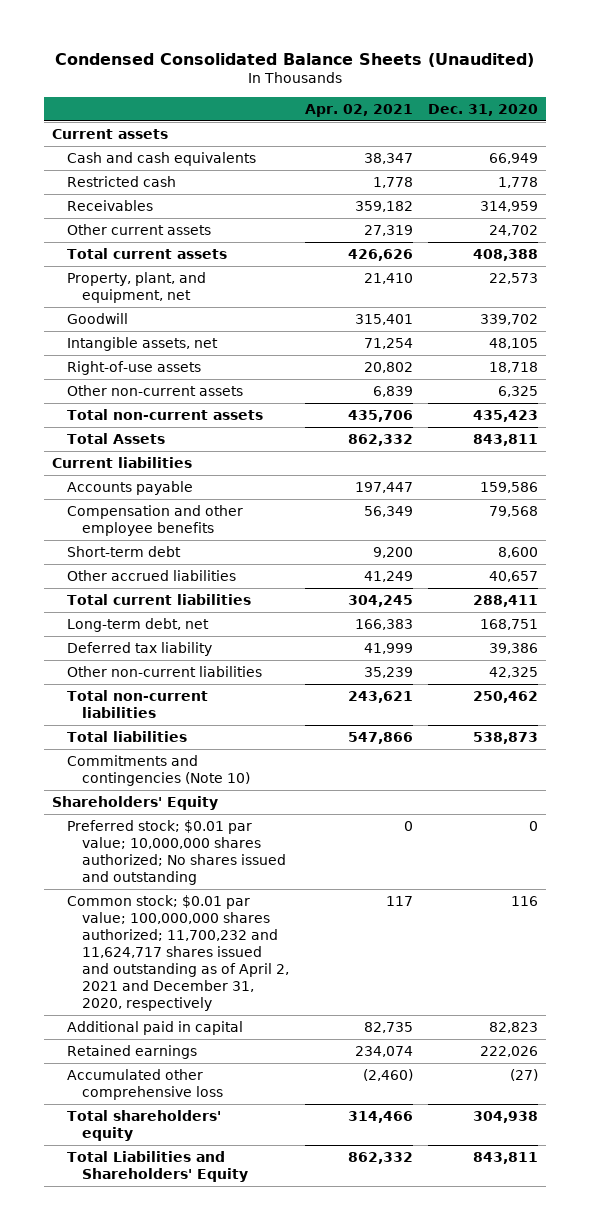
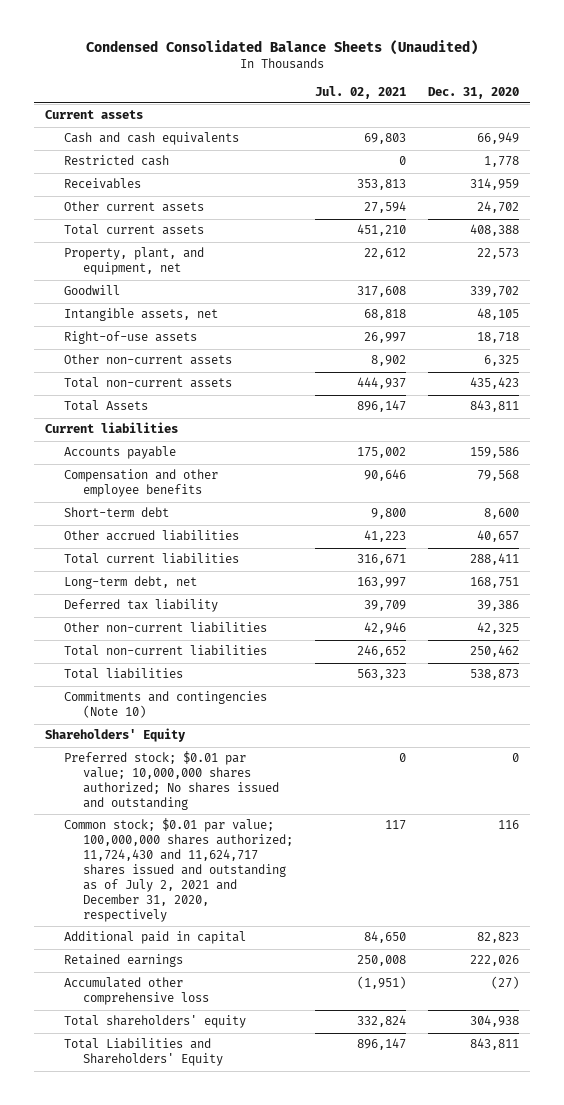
[304,103,413,117] Apr. 02, 2021 -> none
none -> [314,85,406,99] Jul. 02, 2021
[67,894,290,1012] Common stock; $0.01 par value; 100,000,000 shares authorized; 11,700,232 and 11,624,717 shares issued and outstanding as of April 2, 2021 and December 31, 2020, respectively -> [63,818,293,922] Common stock; $0.01 par value; 100,000,000 shares authorized; 11,724,430 and 11,624,717 shares issued and outstanding as of July 2, 2021 and December 31, 2020, respectively

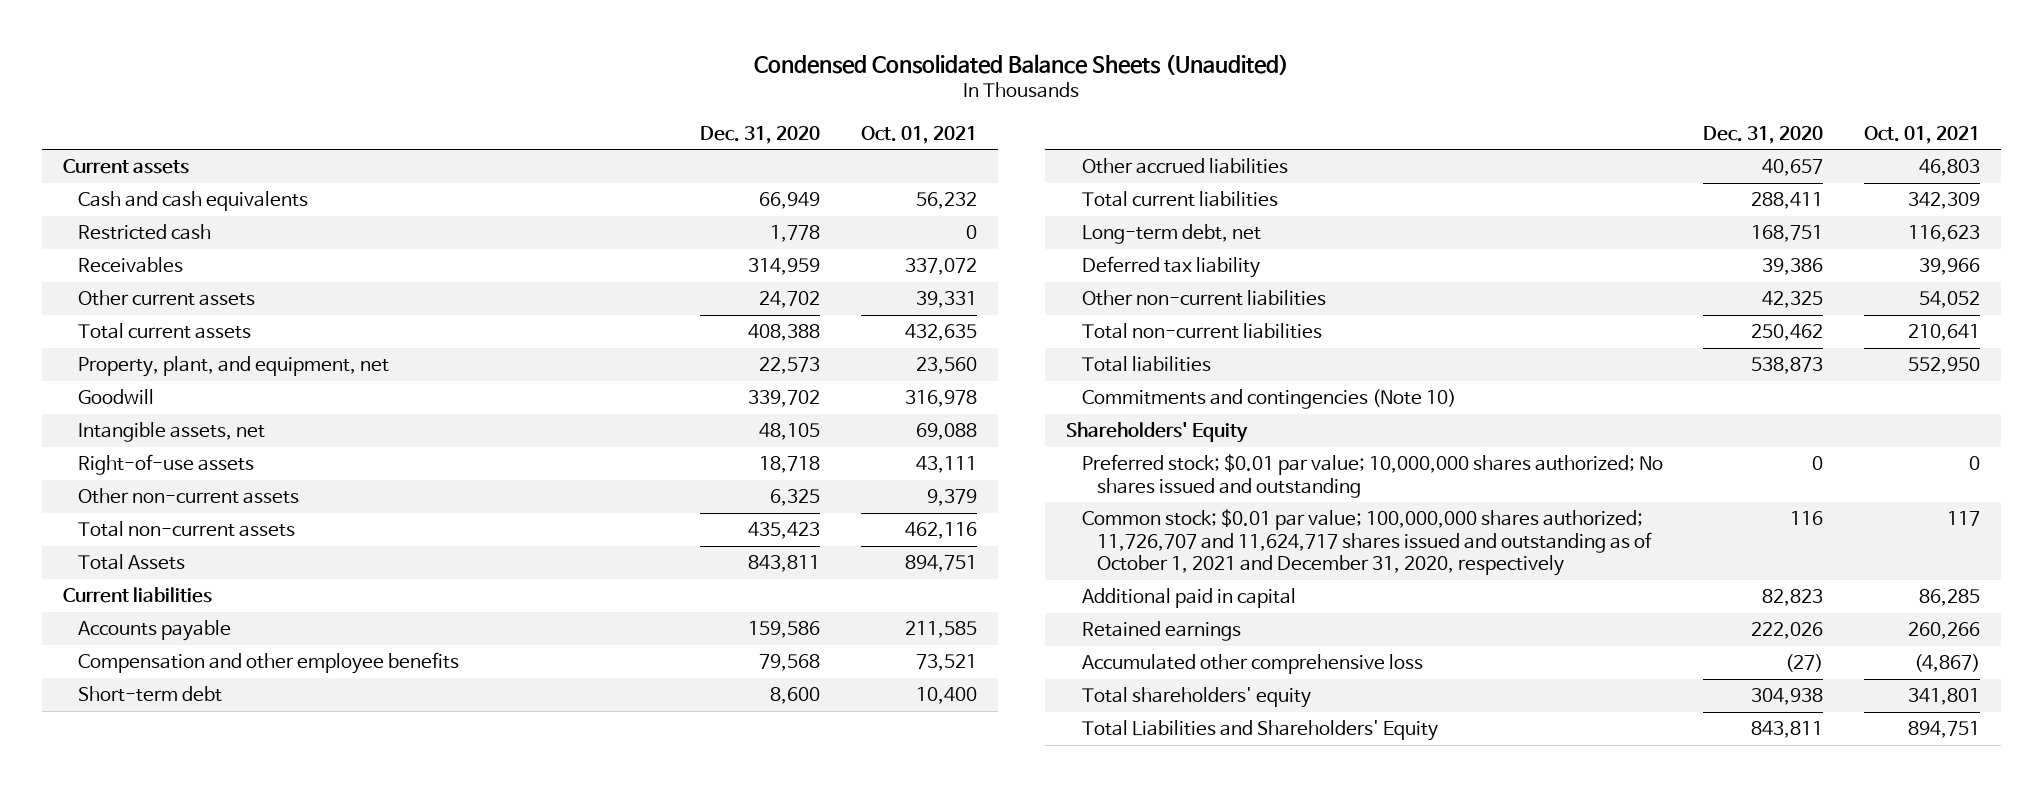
[314,85,406,99] Jul. 02, 2021 -> none
none -> [861,125,978,144] Oct. 01, 2021
[63,818,293,922] Common stock; $0.01 par value; 100,000,000 shares authorized; 11,724,430 and 11,624,717 shares issued and outstanding as of July 2, 2021 and December 31, 2020, respectively -> [1081,509,1653,577] Common stock; $0.01 par value; 100,000,000 shares authorized; 11,726,707 and 11,624,717 shares issued and outstanding as of October 1, 2021 and December 31, 2020, respectively

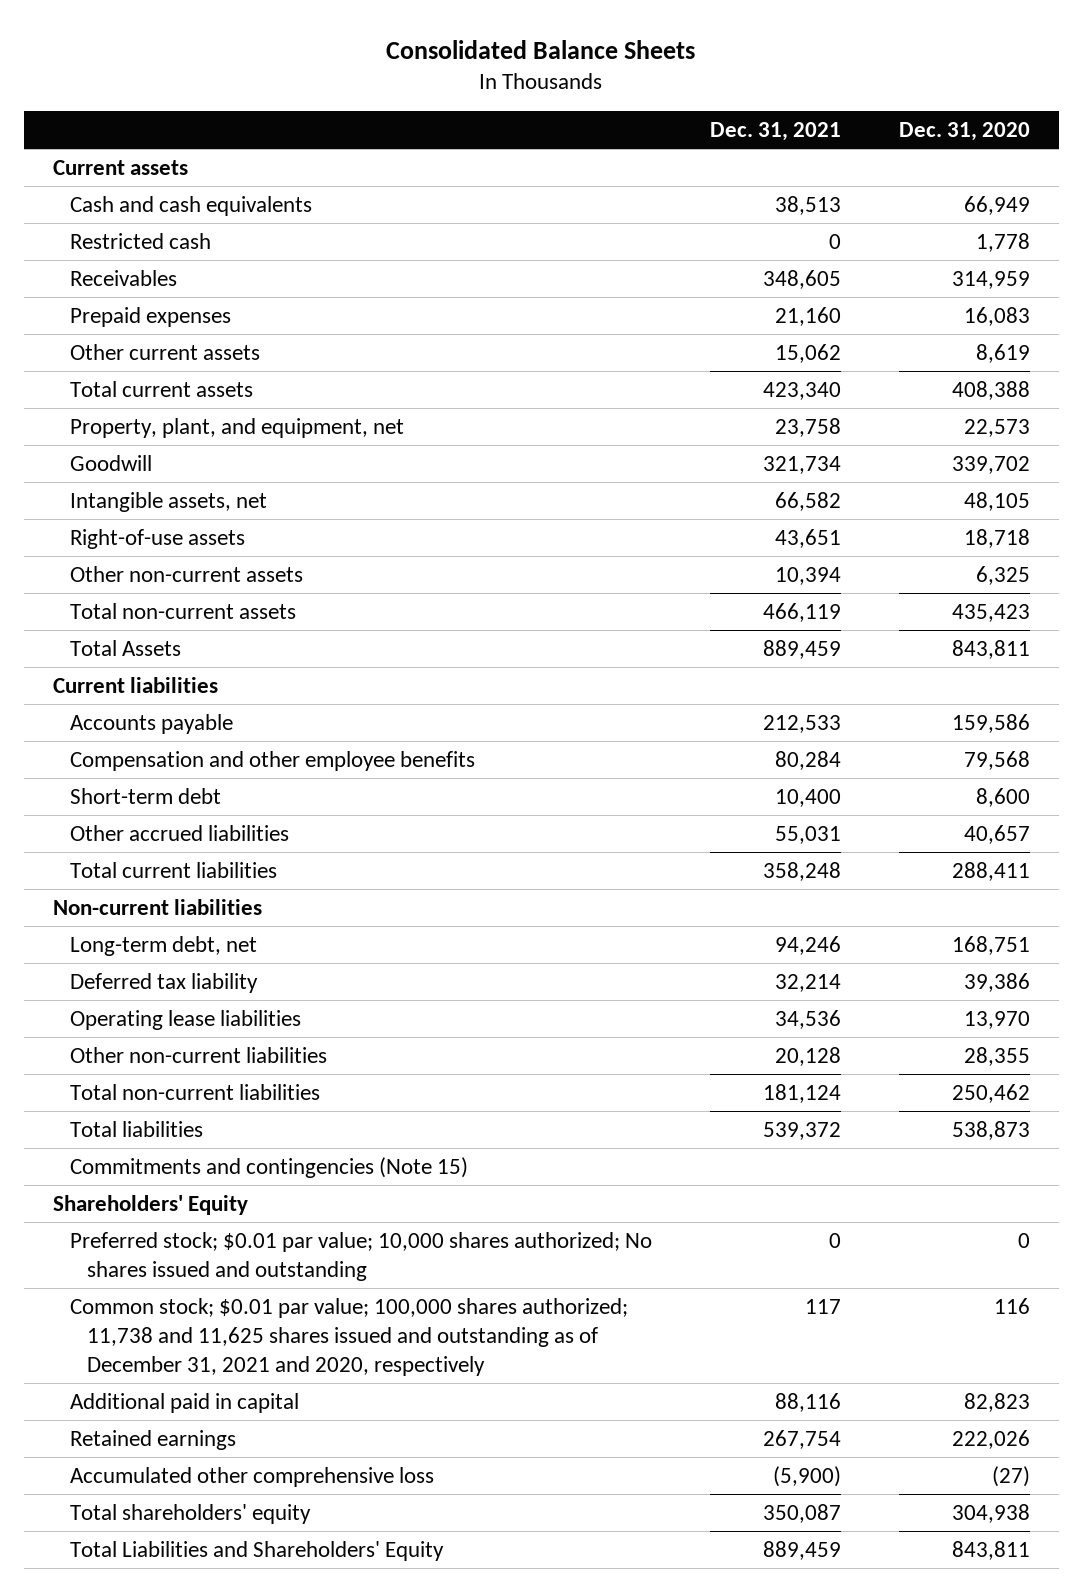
[754,53,1290,75] Condensed Consolidated Balance Sheets (Unaudited) -> [386,39,696,59] Consolidated Balance Sheets
[861,125,978,144] Oct. 01, 2021 -> none
none -> [709,122,841,142] Dec. 31, 2021
none -> [69,306,231,327] Prepaid expenses
[759,291,821,309] 24,702 -> [975,343,1030,363] 8,619
none -> [52,898,262,915] Non-current liabilities
none -> [69,1009,301,1030] Operating lease liabilities
[1762,291,1824,309] 42,325 -> [963,1046,1030,1066] 28,355
[1081,389,1456,410] Commitments and contingencies (Note 10) -> [69,1156,468,1178] Commitments and contingencies (Note 15)
[1081,454,1663,498] Preferred stock; $0.01 par value; 10,000,000 shares authorized; No shares issued and outstanding -> [69,1231,652,1281] Preferred stock; $0.01 par value; 10,000 shares authorized; No shares issued and outstanding
[1081,509,1653,577] Common stock; $0.01 par value; 100,000,000 shares authorized; 11,726,707 and 11,624,717 shares issued and outstanding as of October 1, 2021 and December 31, 2020, respectively -> [69,1297,628,1376] Common stock; $0.01 par value; 100,000 shares authorized; 11,738 and 11,625 shares issued and outstanding as of December 31, 2021 and 2020, respectively

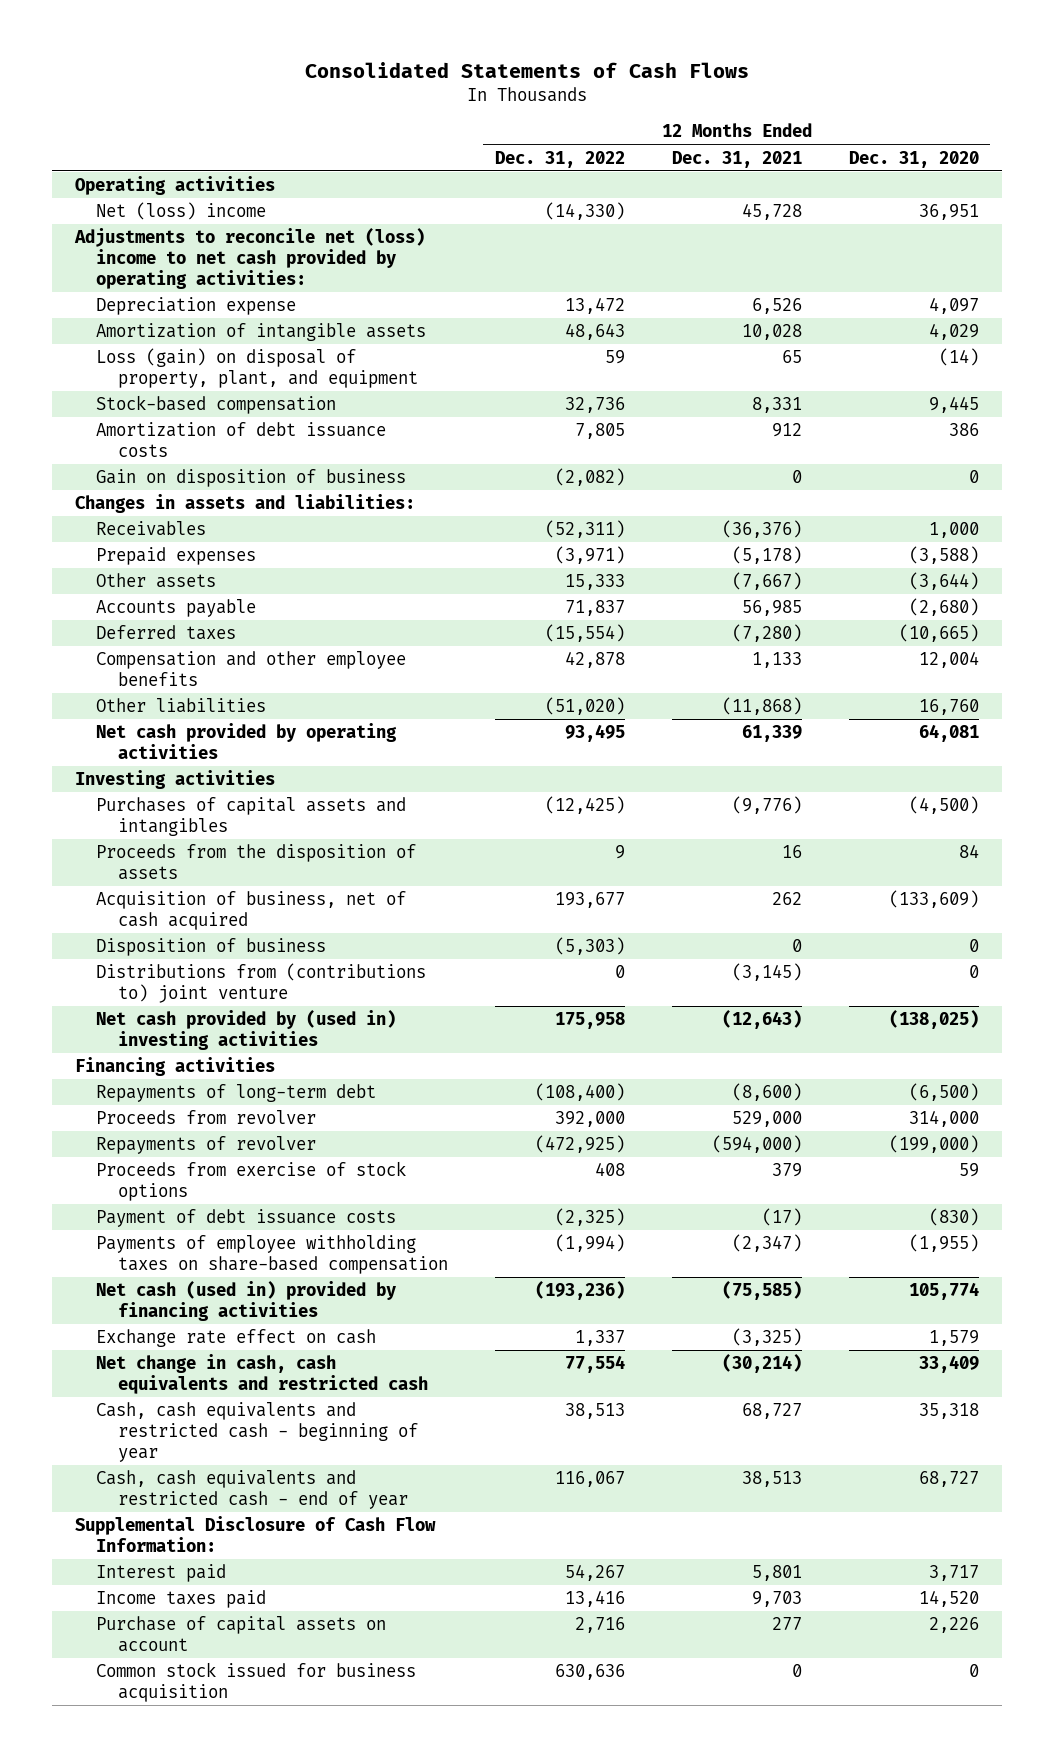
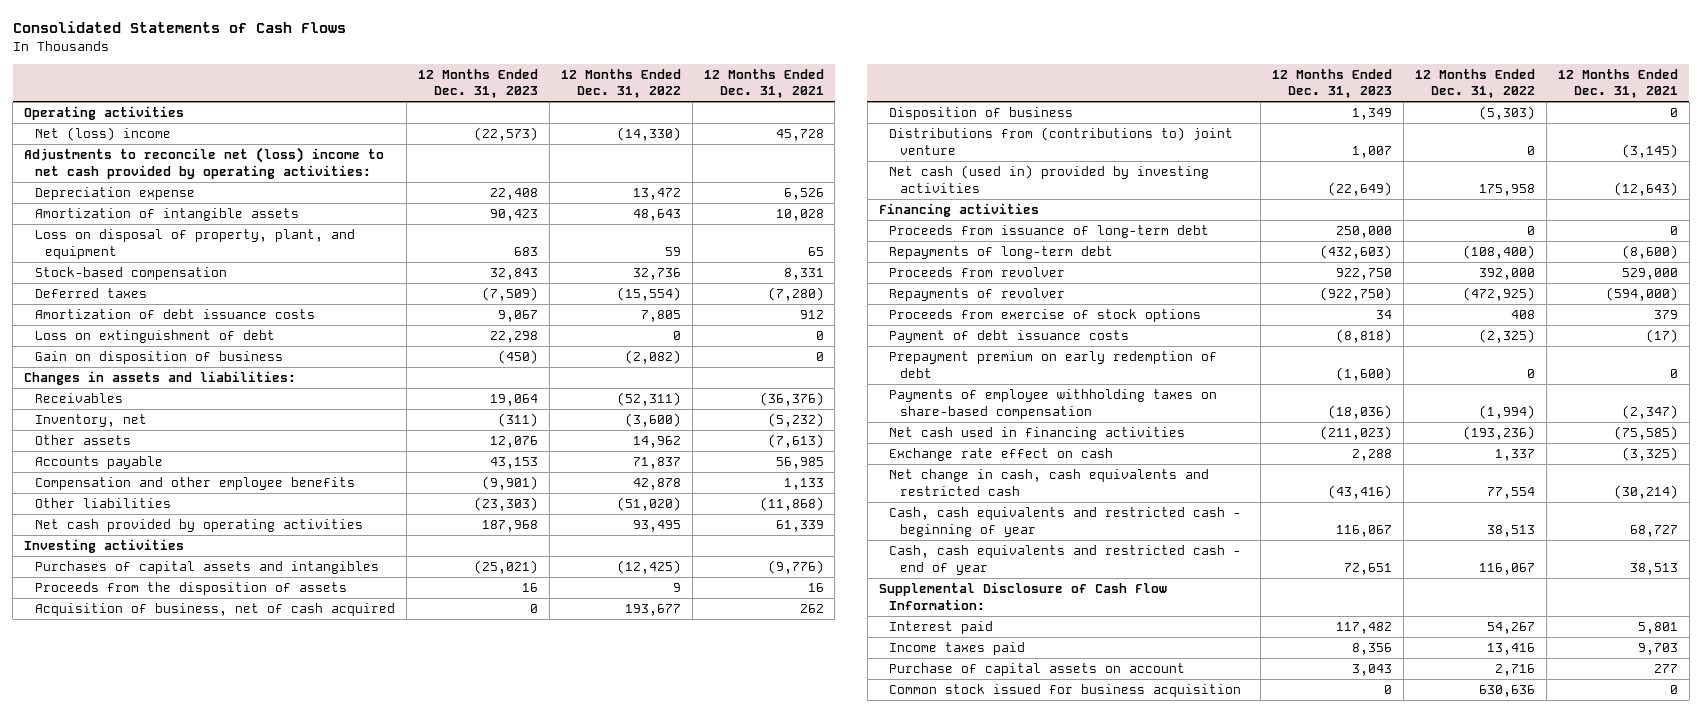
[848,150,979,168] Dec. 31, 2020 -> none
none -> [417,68,538,99] 12 Months Ended Dec. 31, 2023
[96,348,418,389] Loss (gain) on disposal of property, plant, and equipment -> [34,229,355,259] Loss on disposal of property, plant, and equipment
[96,625,237,641] Deferred taxes -> [34,288,147,299] Deferred taxes
none -> [34,330,275,344] Loss on extinguishment of debt
[96,547,257,566] Prepaid expenses -> none
none -> [34,414,147,428] Inventory, net
[564,574,625,591] 15,333 -> [632,436,681,449] 14,962
[731,572,802,591] (7,667) -> [767,434,824,449] (7,613)
[96,1010,397,1051] Net cash provided by (used in) investing activities -> [889,165,1210,193] Net cash (used in) provided by investing activities
none -> [889,225,1210,239] Proceeds from issuance of long-term debt
none -> [889,351,1218,378] Prepayment premium on early redemption of debt
[96,1281,397,1322] Net cash (used in) provided by financing activities -> [889,427,1186,441] Net cash used in financing activities

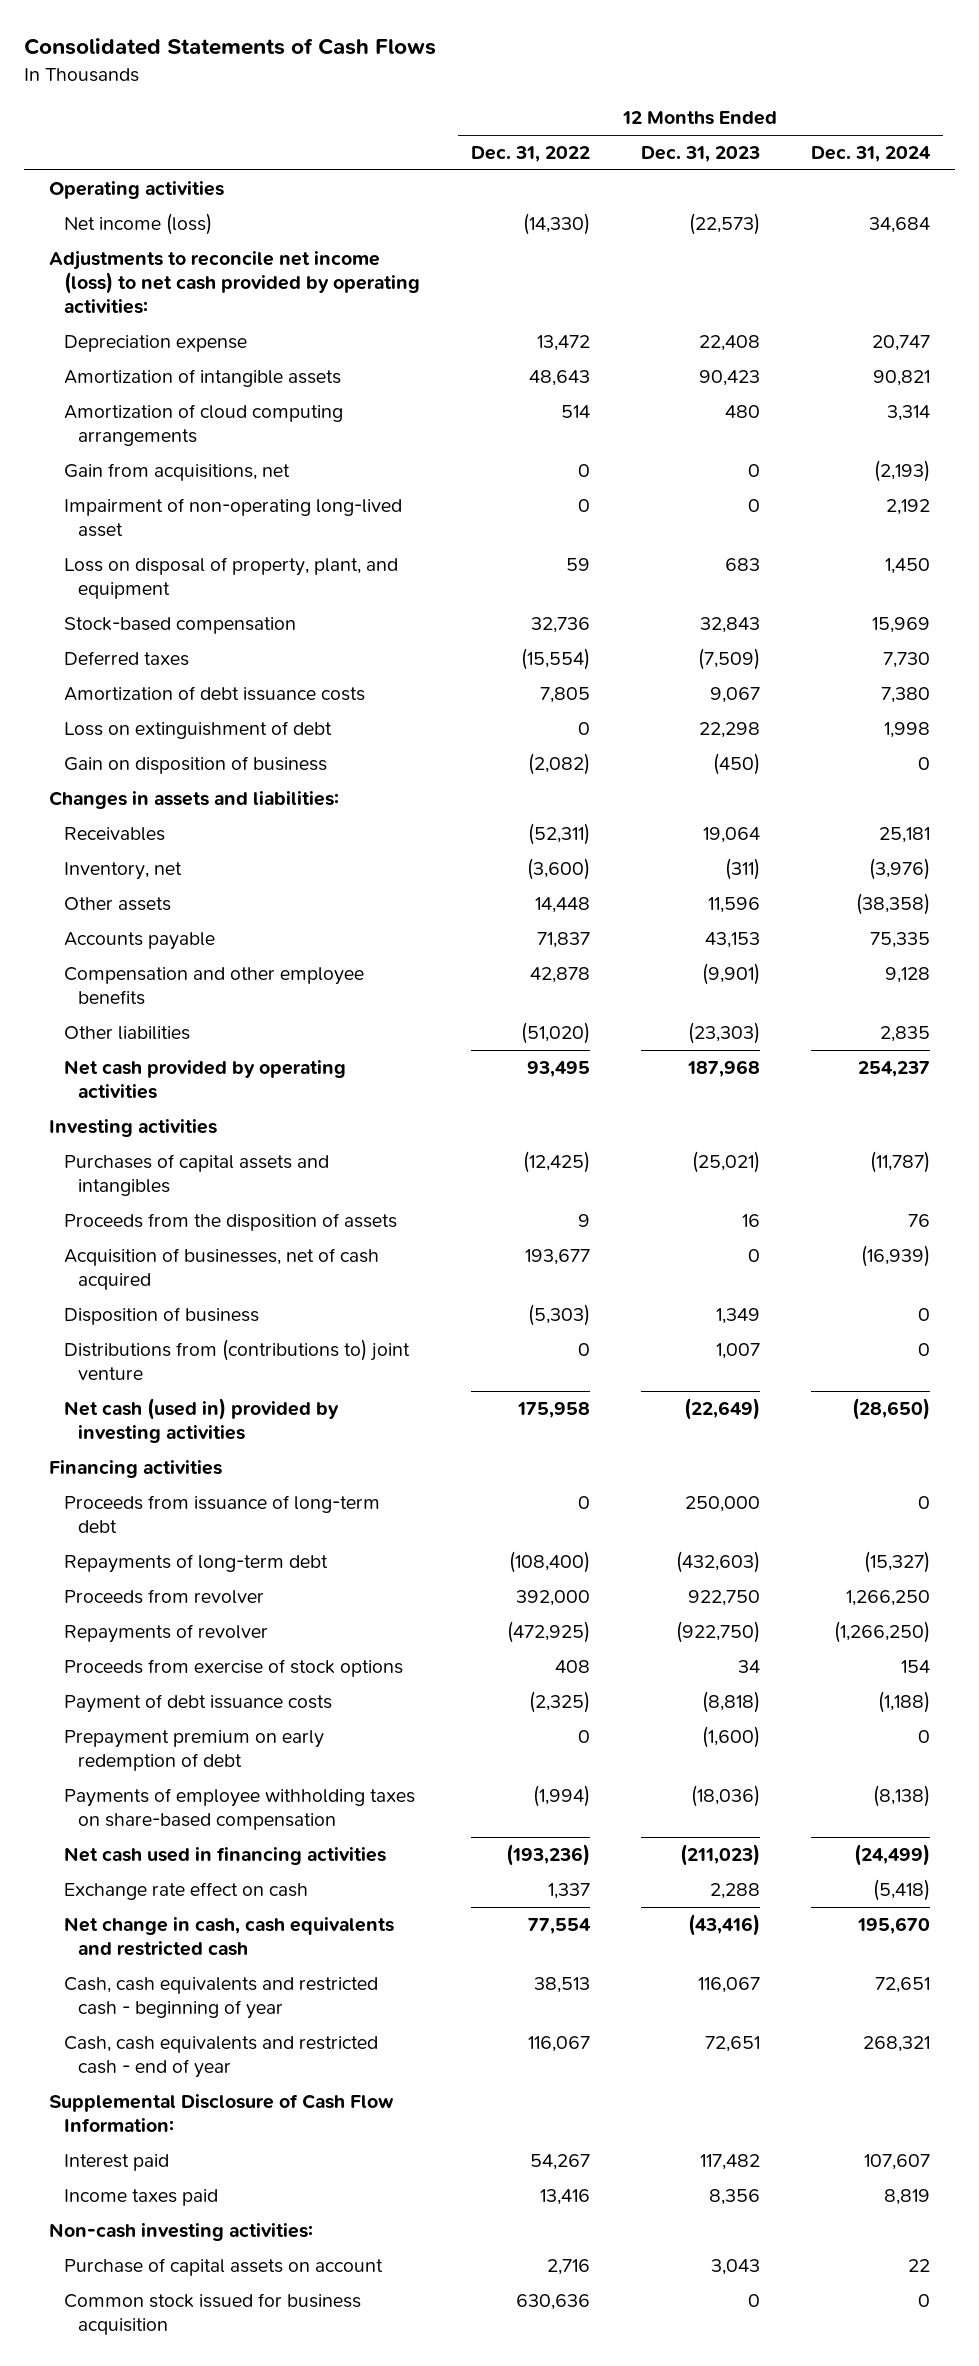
[703,68,824,99] 12 Months Ended Dec. 31, 2021 -> none
none -> [810,146,931,163] Dec. 31, 2024
[34,127,171,142] Net (loss) income -> [63,213,212,236] Net income (loss)
[24,147,385,179] Adjustments to reconcile net (loss) income to net cash provided by operating activities: -> [49,251,420,314] Adjustments to reconcile net income (loss) to net cash provided by operating activities:
none -> [63,404,343,446] Amortization of cloud computing arrangements
none -> [63,463,290,482] Gain from acquisitions, net
none -> [63,498,402,537] Impairment of non-operating long-lived asset
[489,436,538,449] 12,076 -> [707,897,760,914] 11,596
[632,436,681,449] 14,962 -> [534,897,590,914] 14,448
[34,603,395,617] Acquisition of business, net of cash acquired -> [63,1248,379,1290] Acquisition of businesses, net of cash acquired
none -> [49,2223,314,2242] Non-cash investing activities:

